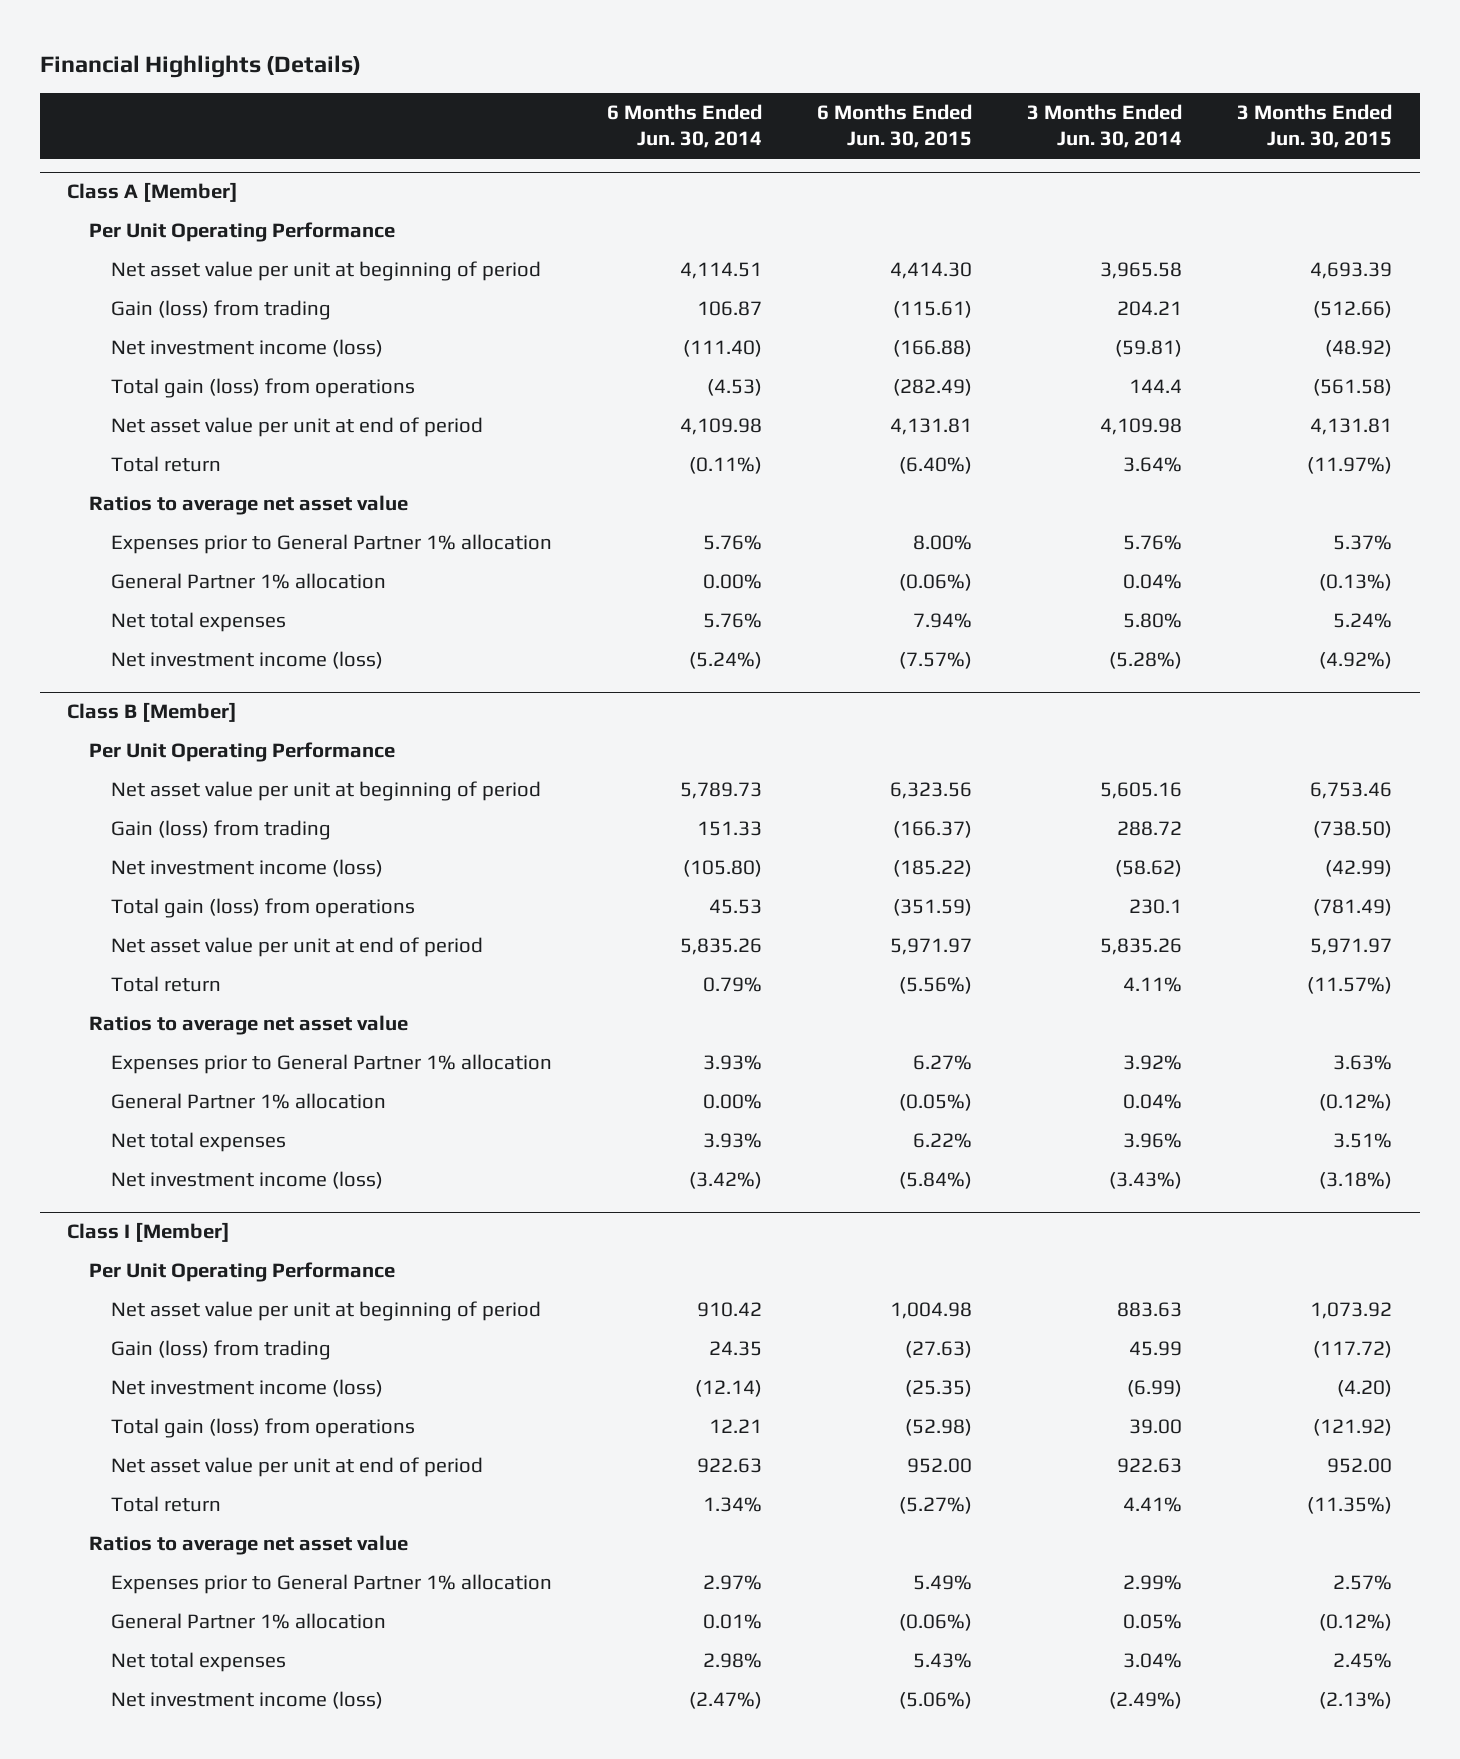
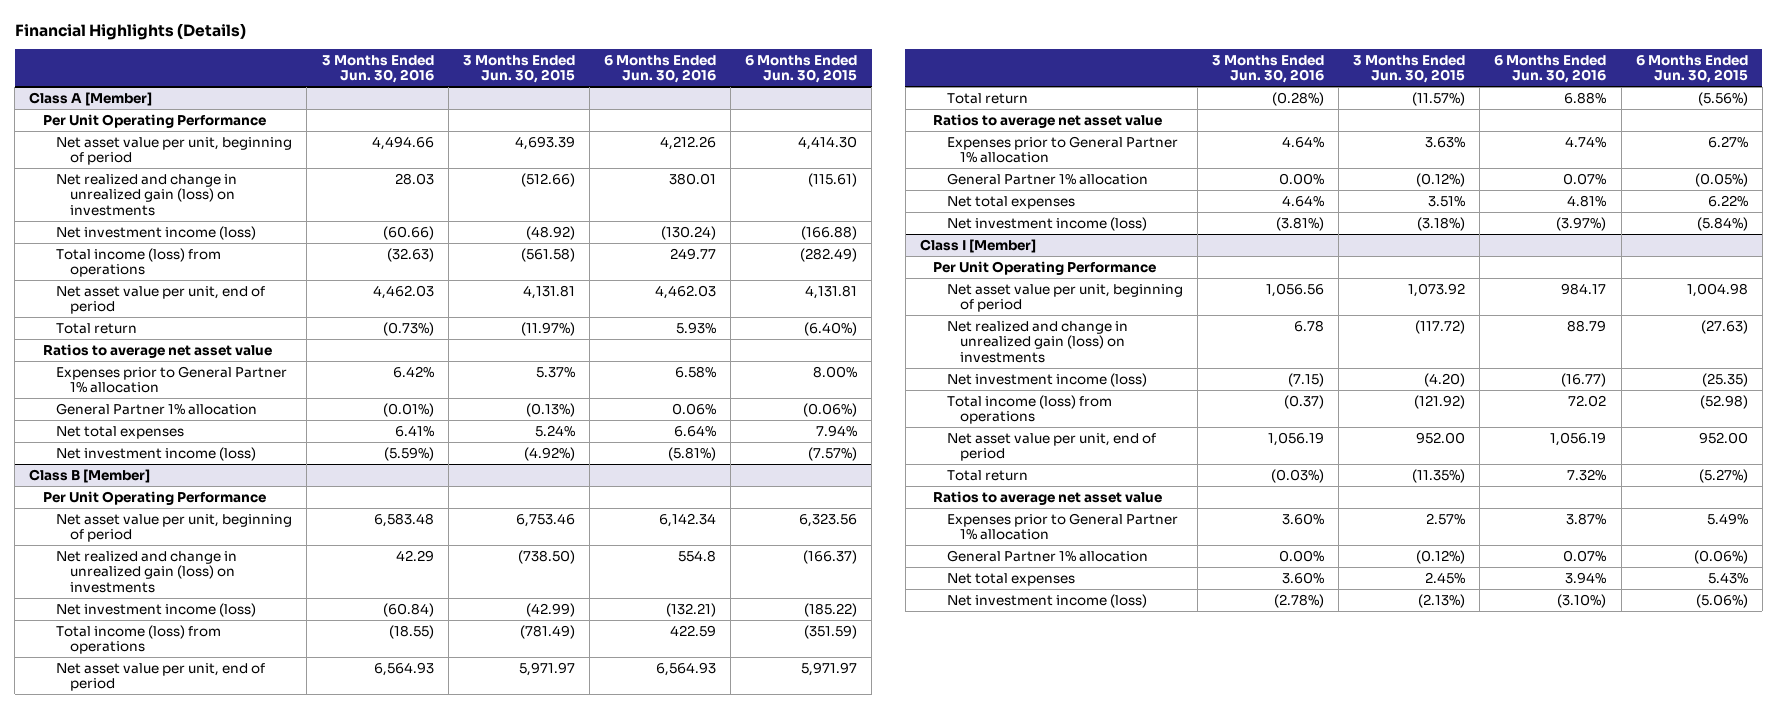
[607,103,763,149] 6 Months Ended Jun. 30, 2014 -> none
[1027,103,1183,149] 3 Months Ended Jun. 30, 2014 -> none
none -> [321,54,434,84] 3 Months Ended Jun. 30, 2016
none -> [603,54,716,84] 6 Months Ended Jun. 30, 2016
[110,261,541,282] Net asset value per unit at beginning of period -> [56,136,293,166] Net asset value per unit, beginning of period
[110,300,331,321] Gain (loss) from trading -> [56,173,238,217] Net realized and change in unrealized gain (loss) on investments
[110,378,415,399] Total gain (loss) from operations -> [56,247,222,278] Total income (loss) from operations
[110,417,483,438] Net asset value per unit at end of period -> [56,285,266,315] Net asset value per unit, end of period
[110,781,541,802] Net asset value per unit at beginning of period -> [56,513,293,543] Net asset value per unit, beginning of period
[110,820,331,841] Gain (loss) from trading -> [56,550,238,594] Net realized and change in unrealized gain (loss) on investments
[110,898,415,919] Total gain (loss) from operations -> [56,624,222,655] Total income (loss) from operations
[110,937,483,958] Net asset value per unit at end of period -> [56,662,266,692] Net asset value per unit, end of period
[110,1301,541,1322] Net asset value per unit at beginning of period -> [946,283,1183,313] Net asset value per unit, beginning of period
[110,1340,331,1361] Gain (loss) from trading -> [946,320,1128,364] Net realized and change in unrealized gain (loss) on investments
[110,1418,415,1439] Total gain (loss) from operations -> [946,394,1112,425] Total income (loss) from operations
[110,1457,483,1478] Net asset value per unit at end of period -> [946,432,1156,462] Net asset value per unit, end of period

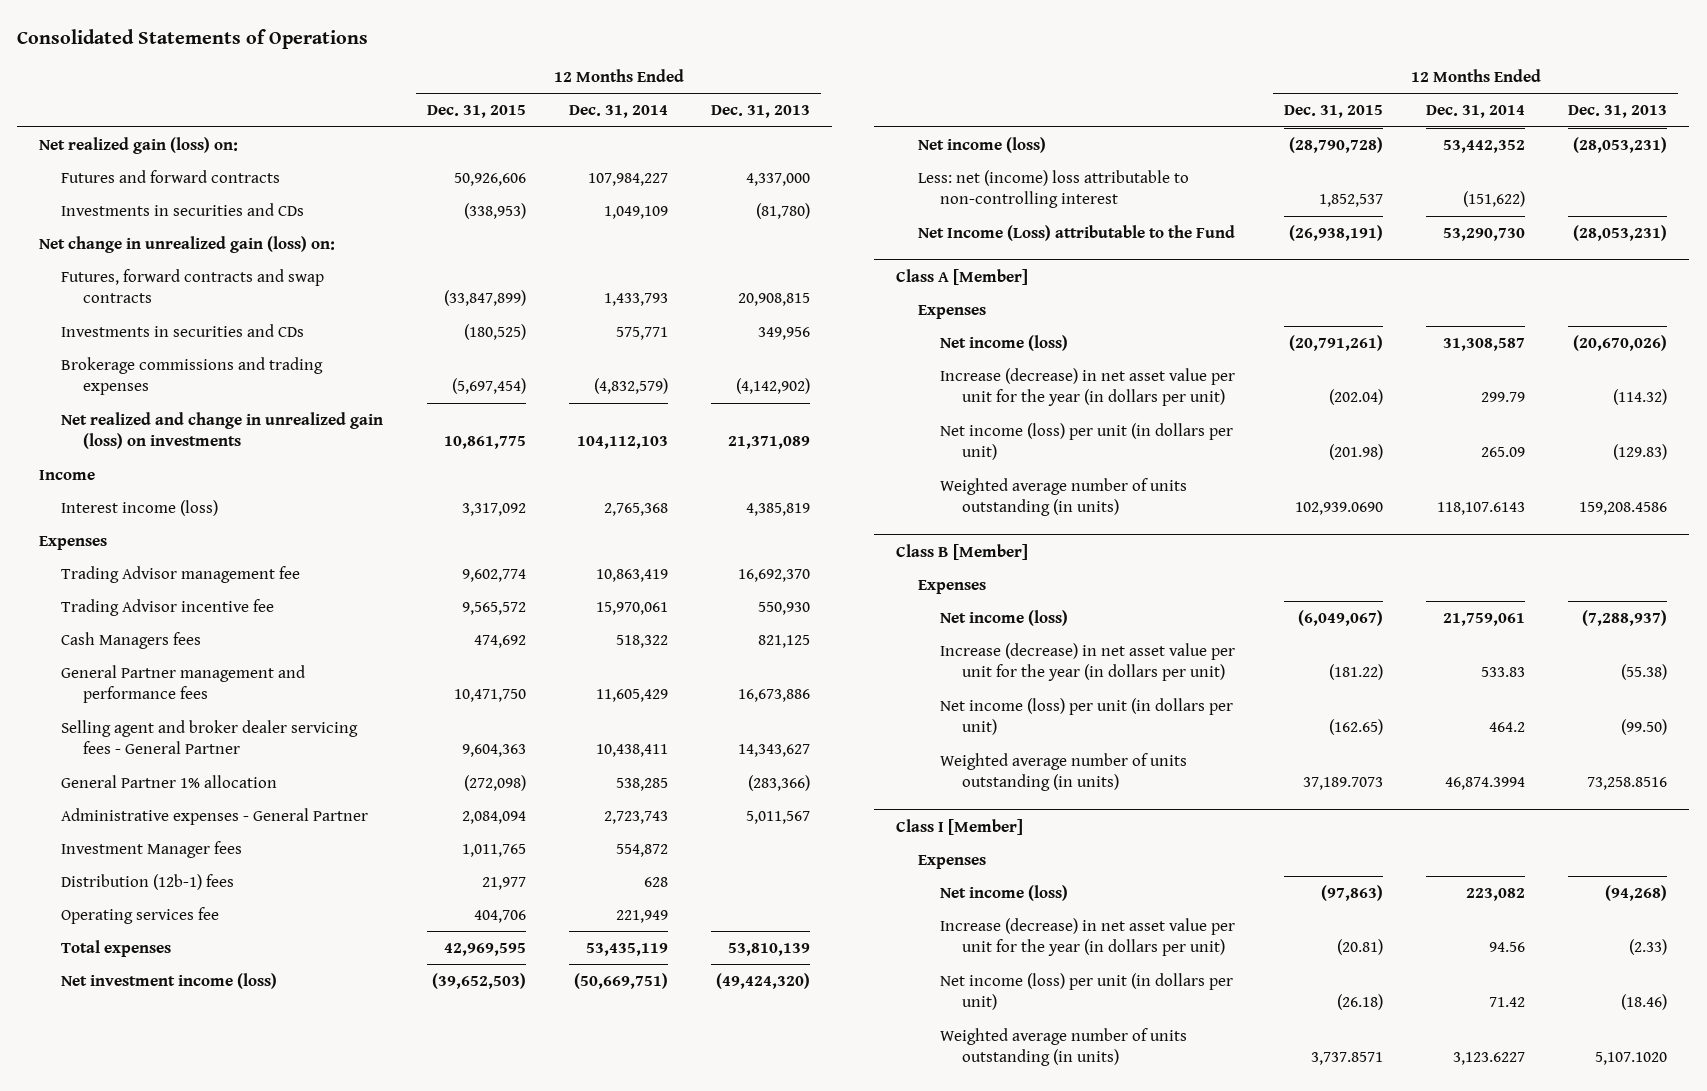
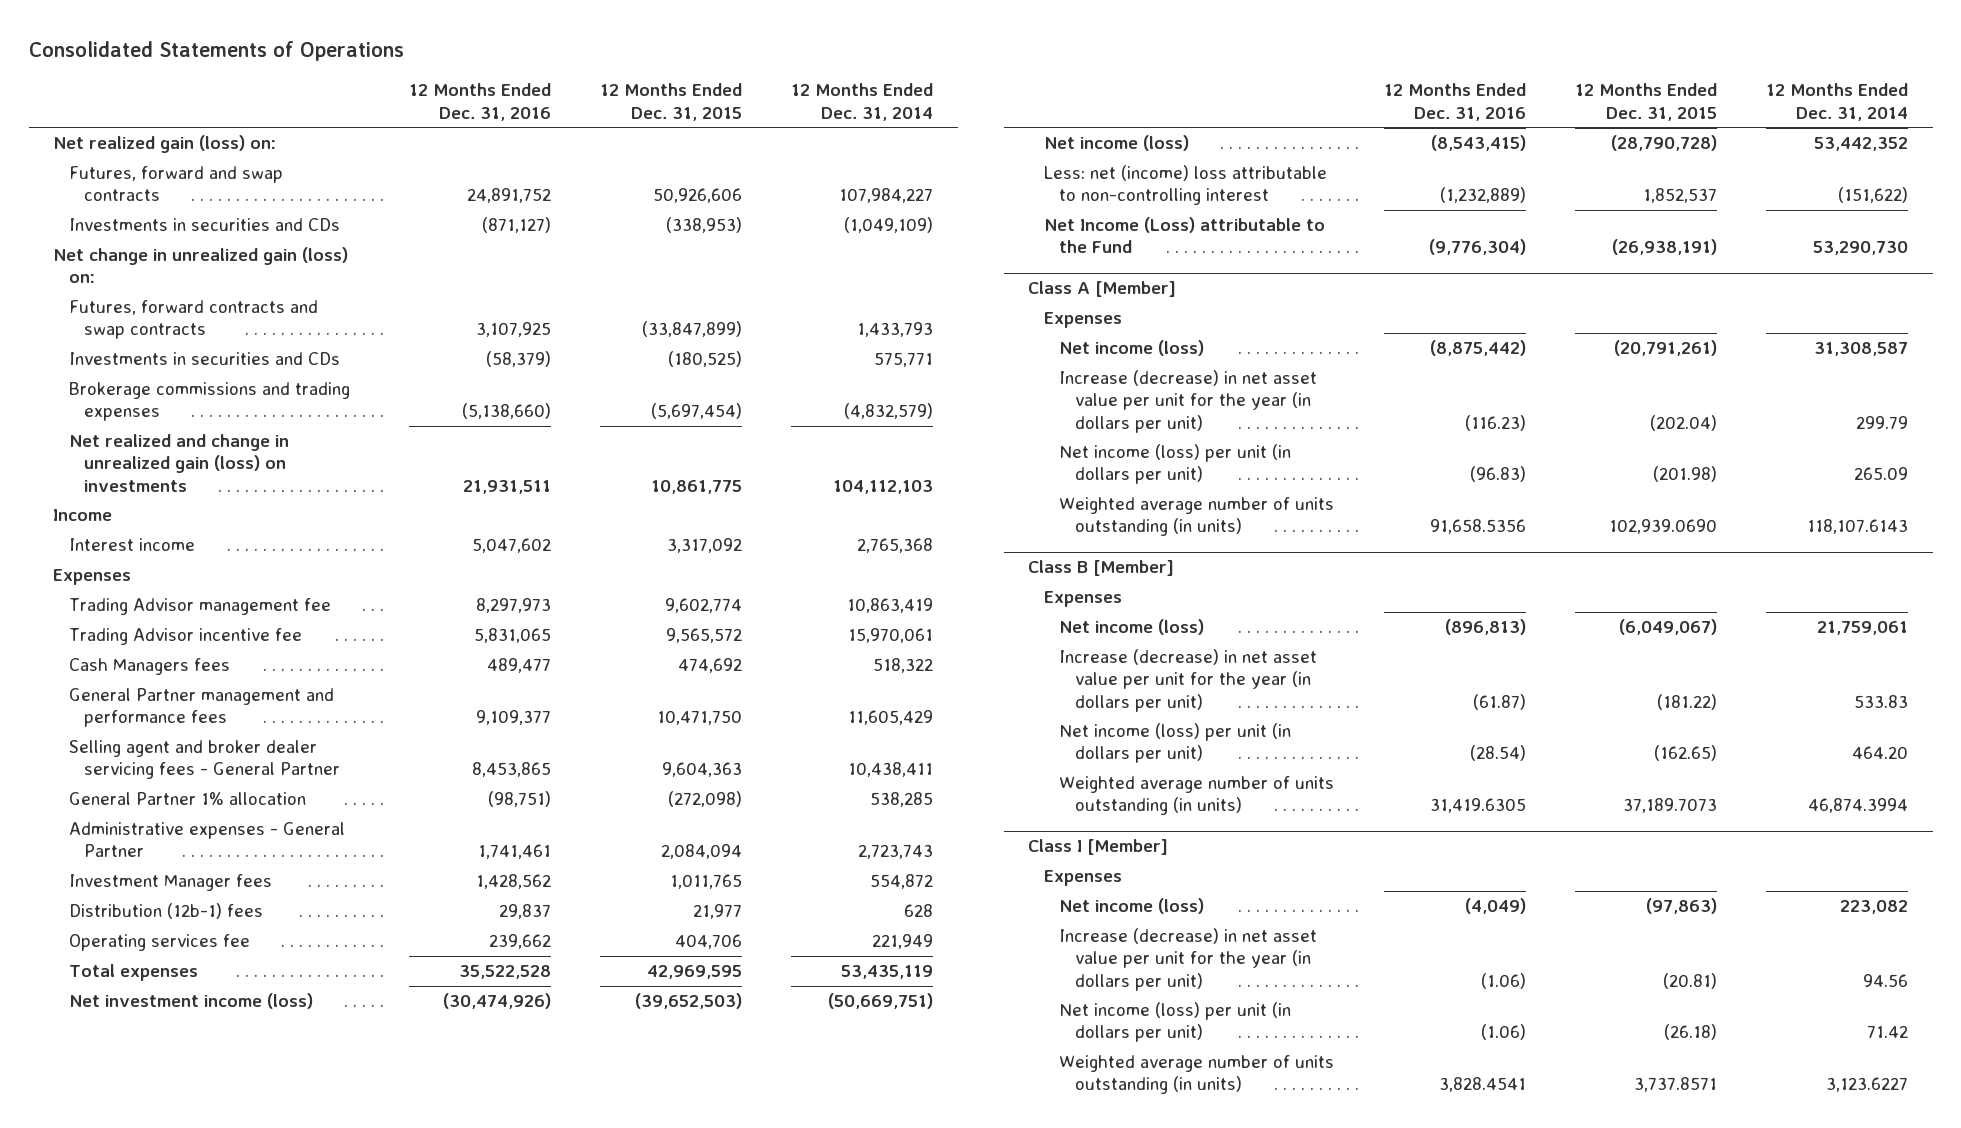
[711,105,811,119] Dec. 31, 2013 -> none
none -> [408,83,551,121] 12 Months Ended Dec. 31, 2016
[61,169,281,183] Futures and forward contracts -> [68,166,283,202] Futures, forward and swap contracts
[604,205,669,219] 1,049,109 -> [844,217,934,234] (1,049,109)
[61,499,219,516] Interest income (loss) -> [68,538,195,552] Interest income
[1489,722,1526,733] 464.2 -> [1852,746,1909,760] 464.20

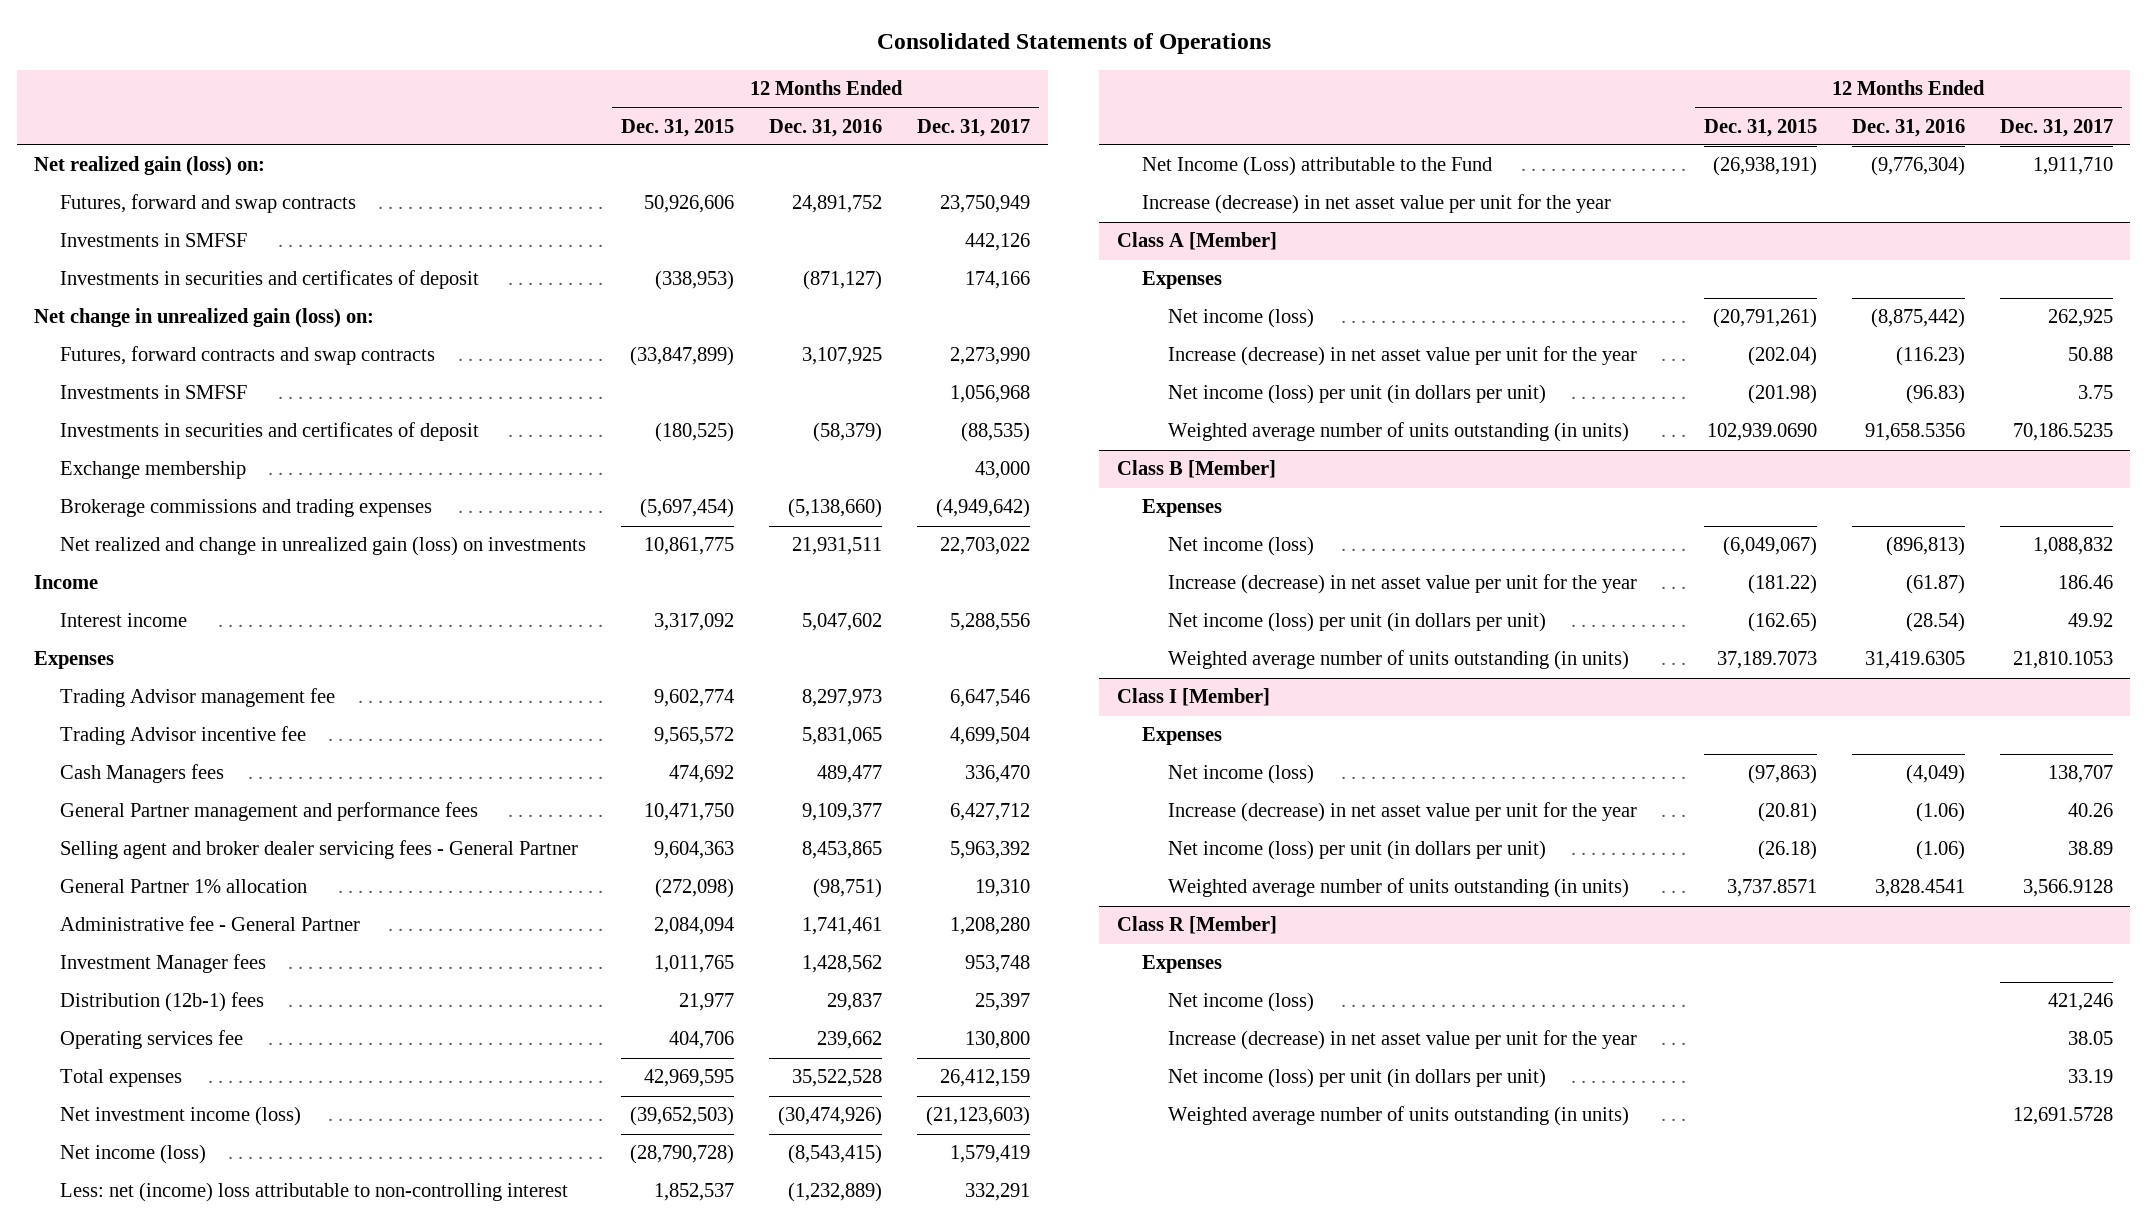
[791,83,934,121] 12 Months Ended Dec. 31, 2014 -> none
none -> [917,118,1031,137] Dec. 31, 2017
none -> [59,233,247,248] Investments in SMFSF
[68,218,340,232] Investments in securities and CDs -> [59,270,479,290] Investments in securities and certificates of deposit
none -> [59,385,247,400] Investments in SMFSF
[68,352,340,366] Investments in securities and CDs -> [59,422,479,442] Investments in securities and certificates of deposit
none -> [59,461,246,480] Exchange membership
[68,822,345,858] Administrative expenses - General Partner -> [59,916,360,932] Administrative fee - General Partner
none -> [1142,194,1612,215] Increase (decrease) in net asset value per unit for the year
[1059,370,1318,433] Increase (decrease) in net asset value per unit for the year (in dollars per unit) -> [1167,346,1637,367] Increase (decrease) in net asset value per unit for the year
[1059,649,1318,712] Increase (decrease) in net asset value per unit for the year (in dollars per unit) -> [1167,574,1637,595] Increase (decrease) in net asset value per unit for the year
[1059,928,1318,991] Increase (decrease) in net asset value per unit for the year (in dollars per unit) -> [1167,802,1637,823] Increase (decrease) in net asset value per unit for the year
none -> [1116,916,1277,935] Class R [Member]
none -> [1142,955,1223,974] Expenses
none -> [1167,992,1314,1013] Net income (loss)
none -> [1167,1030,1637,1051] Increase (decrease) in net asset value per unit for the year
none -> [1167,1068,1546,1089] Net income (loss) per unit (in dollars per unit)
none -> [1167,1106,1629,1127] Weighted average number of units outstanding (in units)

